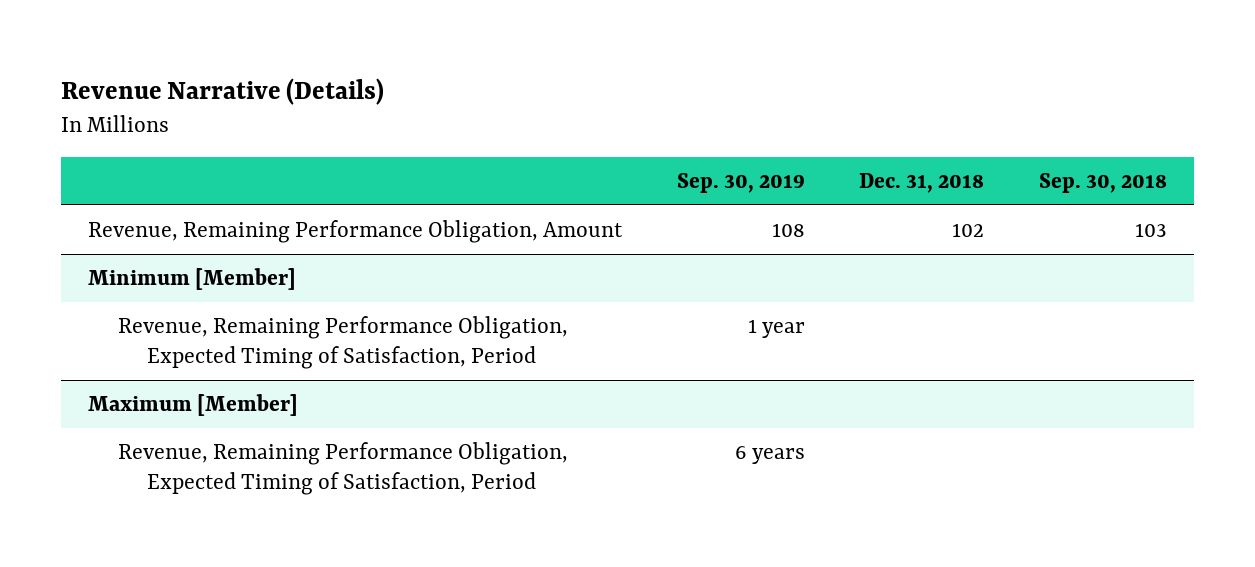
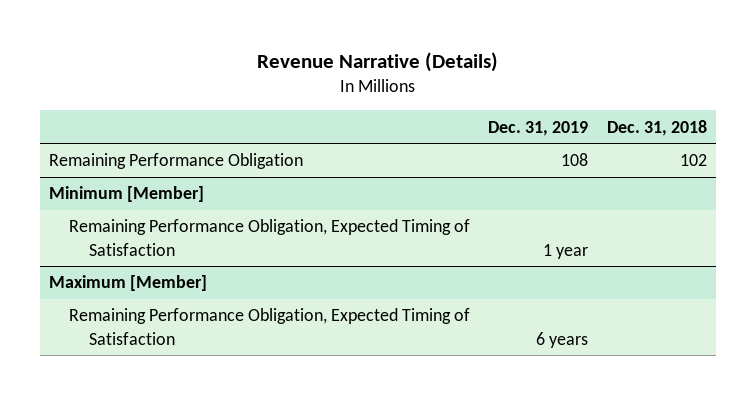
[676,172,805,193] Sep. 30, 2019 -> none
[1039,172,1168,193] Sep. 30, 2018 -> none
none -> [488,120,589,136] Dec. 31, 2019
[88,219,624,243] Revenue, Remaining Performance Obligation, Amount -> [48,153,303,170] Remaining Performance Obligation
[117,315,568,369] Revenue, Remaining Performance Obligation, Expected Timing of Satisfaction, Period -> [69,219,471,256] Remaining Performance Obligation, Expected Timing of Satisfaction
[117,441,568,495] Revenue, Remaining Performance Obligation, Expected Timing of Satisfaction, Period -> [69,308,471,345] Remaining Performance Obligation, Expected Timing of Satisfaction

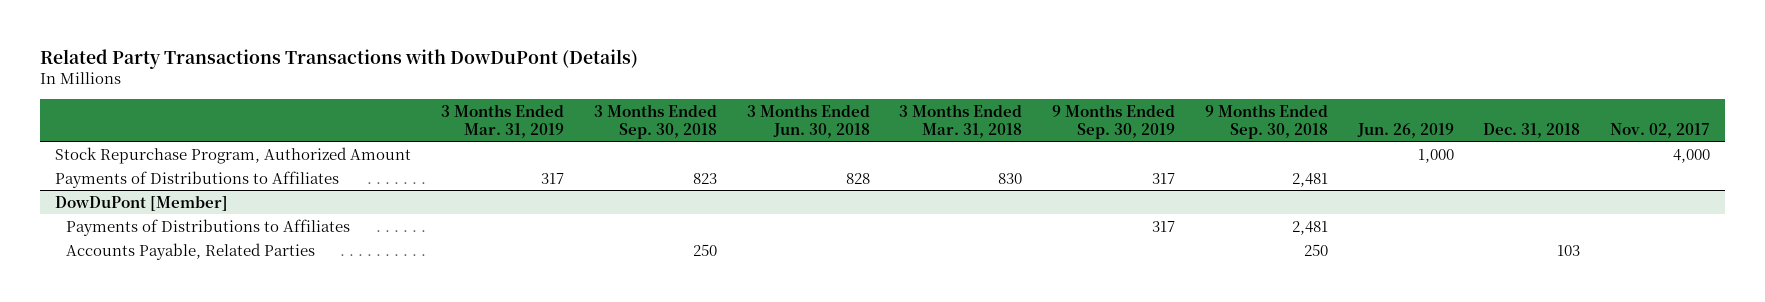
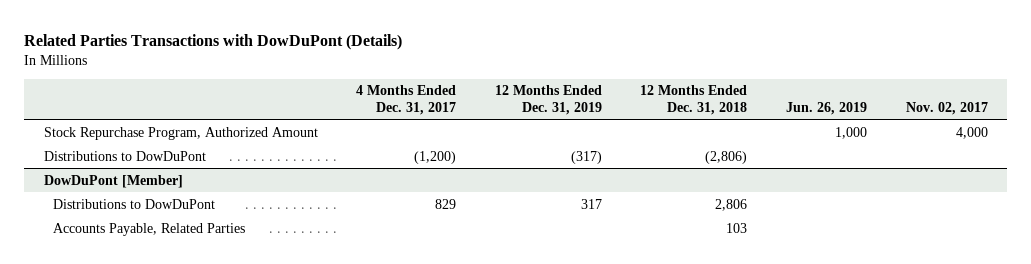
[40,48,639,69] Related Party Transactions Transactions with DowDuPont (Details) -> [24,33,403,50] Related Parties Transactions with DowDuPont (Details)
[441,103,565,138] 3 Months Ended Mar. 31, 2019 -> none
[593,103,717,139] 3 Months Ended Sep. 30, 2018 -> none
[746,103,870,138] 3 Months Ended Jun. 30, 2018 -> none
[899,103,1023,138] 3 Months Ended Mar. 31, 2018 -> none
[1052,103,1176,139] 9 Months Ended Sep. 30, 2019 -> none
[1204,103,1328,139] 9 Months Ended Sep. 30, 2018 -> none
[1483,122,1581,138] Dec. 31, 2018 -> none
none -> [356,85,457,115] 4 Months Ended Dec. 31, 2017
none -> [494,85,602,115] 12 Months Ended Dec. 31, 2019
none -> [640,85,748,115] 12 Months Ended Dec. 31, 2018
[55,170,340,188] Payments of Distributions to Affiliates -> [43,150,206,161] Distributions to DowDuPont
[66,218,351,236] Payments of Distributions to Affiliates -> [53,198,216,209] Distributions to DowDuPont

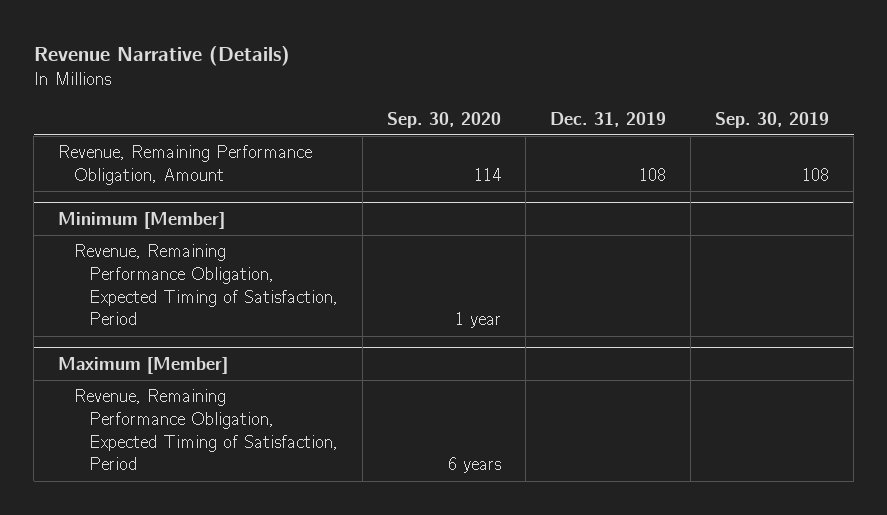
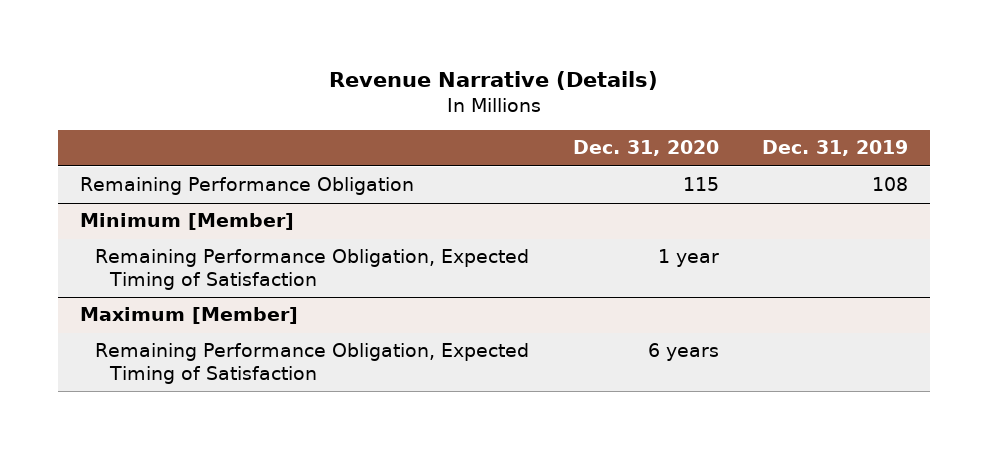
[387,111,502,128] Sep. 30, 2020 -> none
[715,111,830,128] Sep. 30, 2019 -> none
none -> [572,140,719,157] Dec. 31, 2020
[58,145,313,186] Revenue, Remaining Performance Obligation, Amount -> [80,177,415,196] Remaining Performance Obligation
[73,244,339,326] Revenue, Remaining Performance Obligation, Expected Timing of Satisfaction, Period -> [94,249,529,291] Remaining Performance Obligation, Expected Timing of Satisfaction
[73,389,339,471] Revenue, Remaining Performance Obligation, Expected Timing of Satisfaction, Period -> [94,343,529,385] Remaining Performance Obligation, Expected Timing of Satisfaction

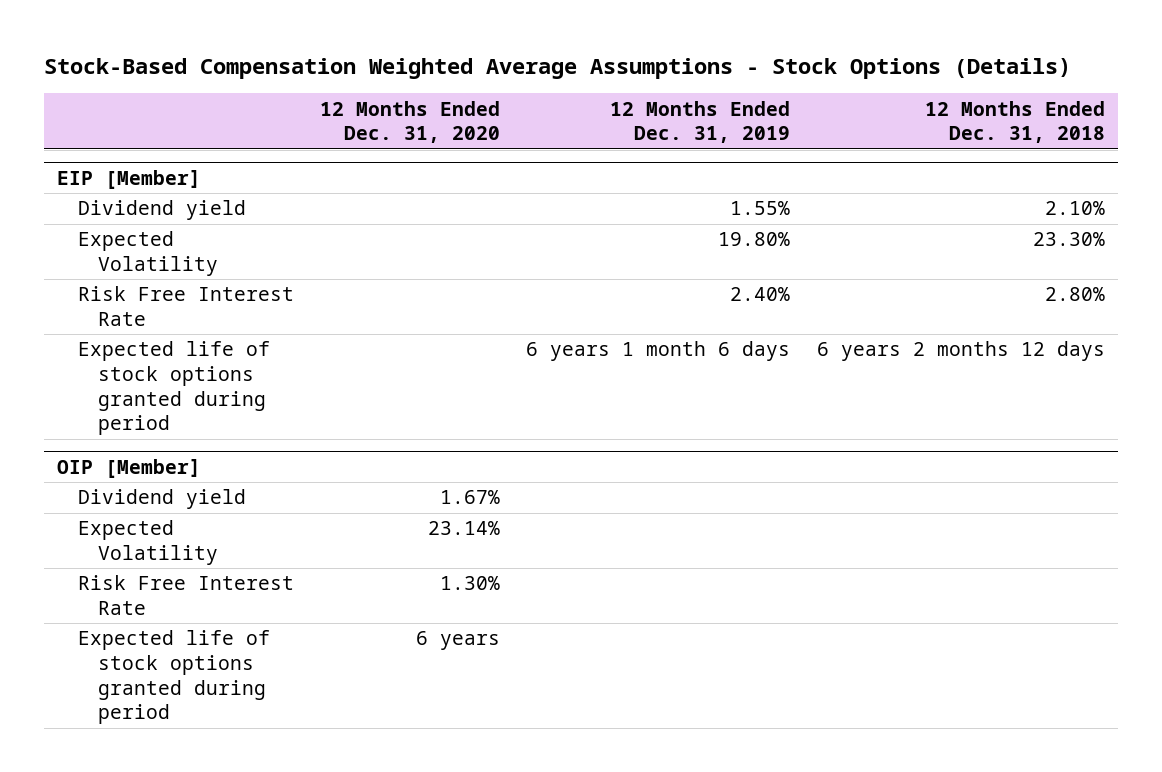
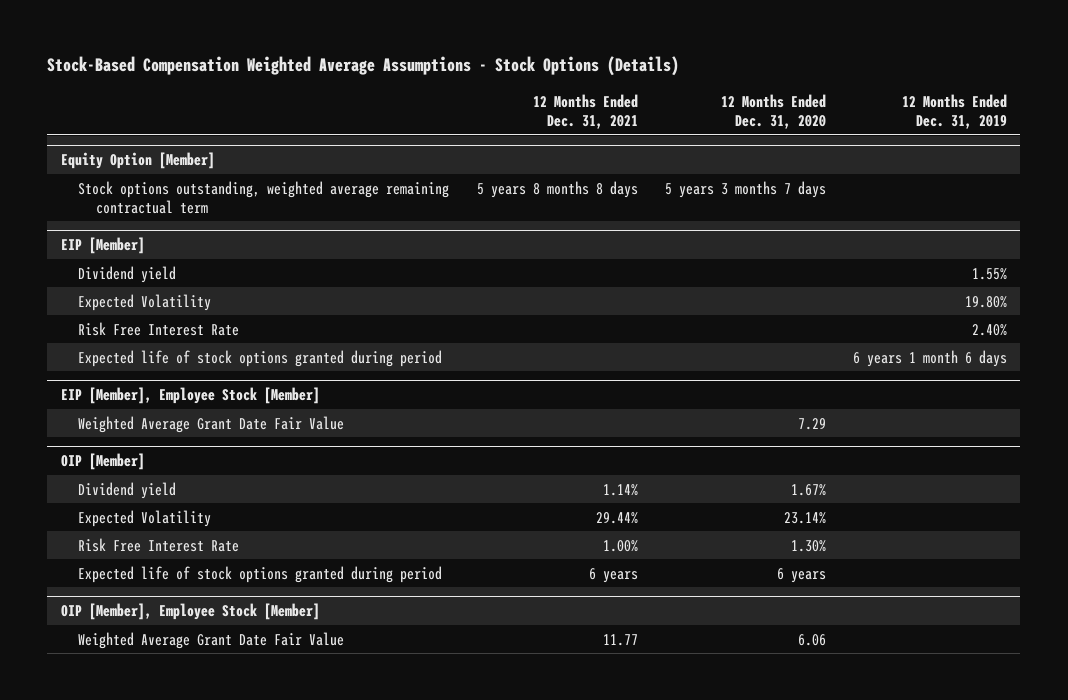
[924,100,1105,144] 12 Months Ended Dec. 31, 2018 -> none
none -> [532,93,638,129] 12 Months Ended Dec. 31, 2021
none -> [60,152,215,170] Equity Option [Member]
none -> [78,180,450,214] Stock options outstanding, weighted average remaining contractual term
none -> [60,387,320,405] EIP [Member], Employee Stock [Member]
none -> [78,415,345,433] Weighted Average Grant Date Fair Value
none -> [60,603,320,621] OIP [Member], Employee Stock [Member]
none -> [78,631,345,649] Weighted Average Grant Date Fair Value

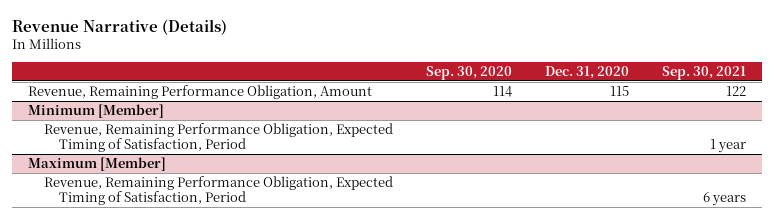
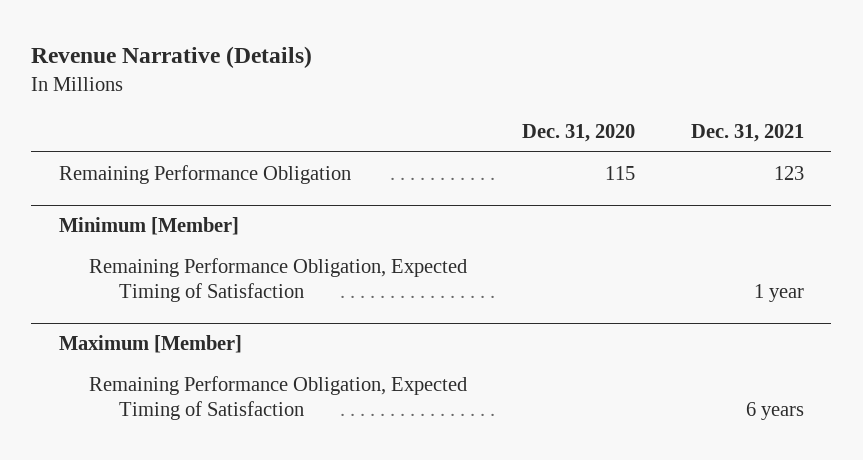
[425,66,512,81] Sep. 30, 2020 -> none
[661,66,746,81] Sep. 30, 2021 -> none
none -> [690,124,804,143] Dec. 31, 2021
[28,85,373,100] Revenue, Remaining Performance Obligation, Amount -> [59,164,352,184] Remaining Performance Obligation
[43,123,393,153] Revenue, Remaining Performance Obligation, Expected Timing of Satisfaction, Period -> [88,257,467,302] Remaining Performance Obligation, Expected Timing of Satisfaction
[43,176,393,206] Revenue, Remaining Performance Obligation, Expected Timing of Satisfaction, Period -> [88,375,467,420] Remaining Performance Obligation, Expected Timing of Satisfaction

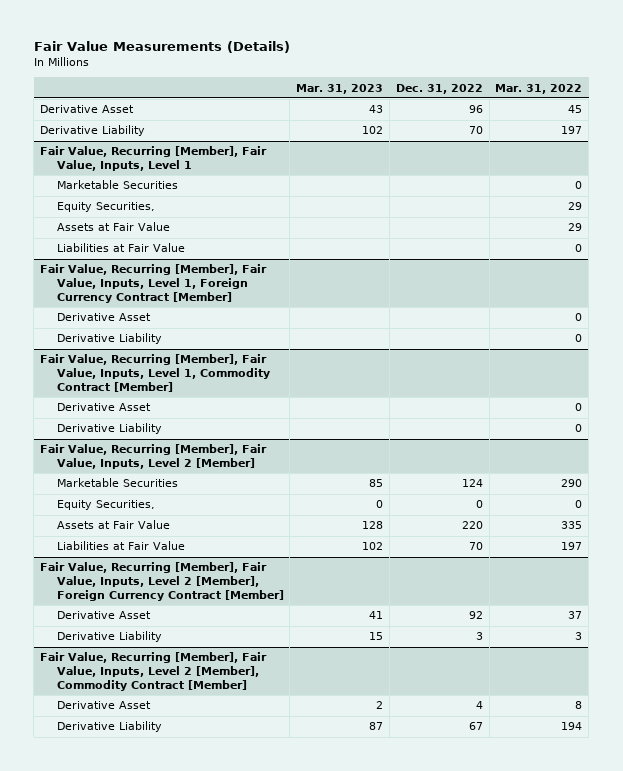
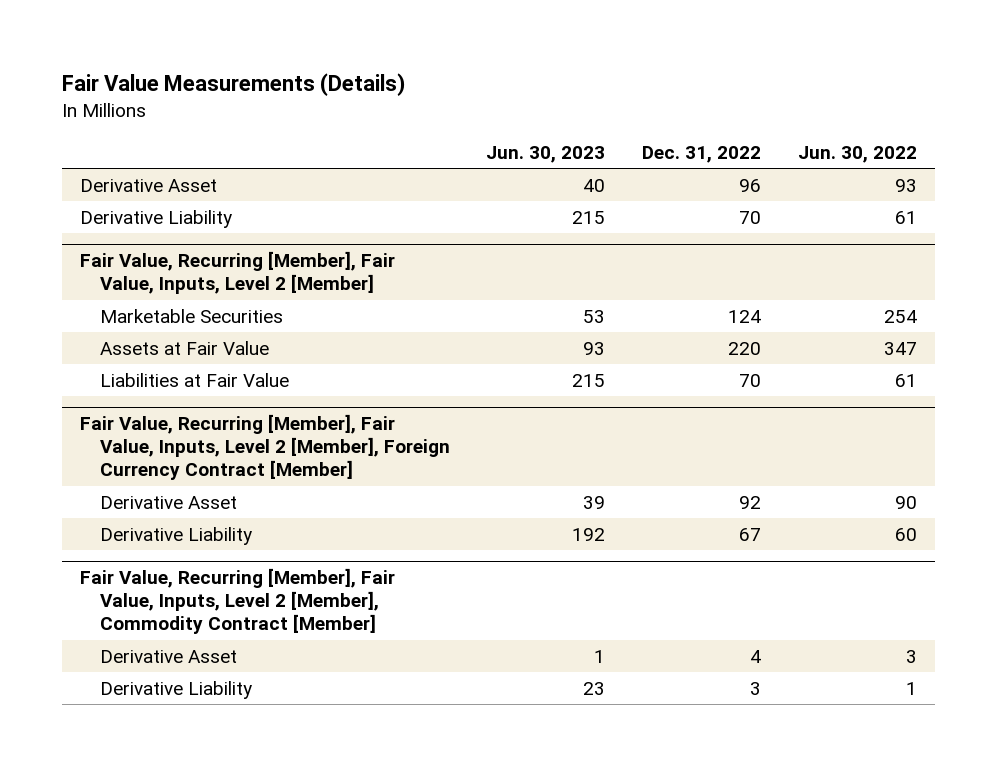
[296,83,384,94] Mar. 31, 2023 -> none
[495,83,583,94] Mar. 31, 2022 -> none
none -> [486,145,606,163] Jun. 30, 2023
none -> [797,145,917,163] Jun. 30, 2022
[40,146,268,171] Fair Value, Recurring [Member], Fair Value, Inputs, Level 1 -> none
[56,180,178,190] Marketable Securities -> none
[56,202,155,213] Equity Securities, -> none
[56,222,170,232] Assets at Fair Value -> none
[56,243,185,253] Liabilities at Fair Value -> none
[40,264,268,303] Fair Value, Recurring [Member], Fair Value, Inputs, Level 1, Foreign Currency Contract [Member] -> none
[56,313,151,322] Derivative Asset -> none
[56,333,162,345] Derivative Liability -> none
[40,354,270,392] Fair Value, Recurring [Member], Fair Value, Inputs, Level 1, Commodity Contract [Member] -> none
[56,403,151,412] Derivative Asset -> none
[56,423,162,435] Derivative Liability -> none
[56,500,155,511] Equity Securities, -> none
[475,632,483,641] 3 -> [739,527,762,541] 67
[468,722,483,731] 67 -> [750,681,762,695] 3

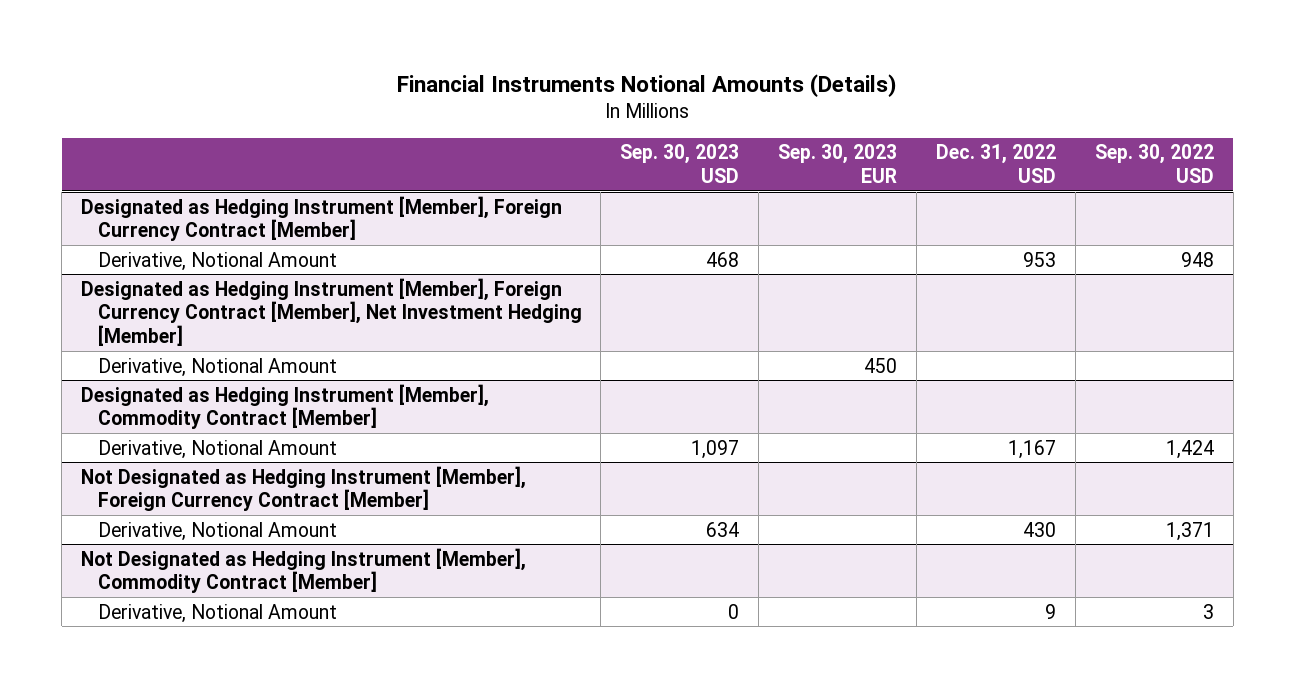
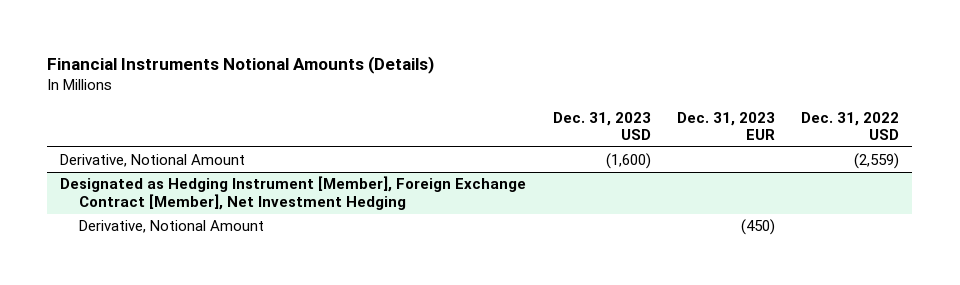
[620,144,740,183] Sep. 30, 2023 USD -> none
[778,144,898,183] Sep. 30, 2023 EUR -> none
[1094,144,1214,183] Sep. 30, 2022 USD -> none
none -> [552,111,651,141] Dec. 31, 2023 USD
none -> [676,111,775,141] Dec. 31, 2023 EUR
[81,195,563,242] Designated as Hedging Instrument [Member], Foreign Currency Contract [Member] -> none
[97,251,337,271] Derivative, Notional Amount -> none
none -> [60,154,246,168] Derivative, Notional Amount
[81,277,582,346] Designated as Hedging Instrument [Member], Foreign Currency Contract [Member], Net Investment Hedging [Member] -> [60,176,527,210] Designated as Hedging Instrument [Member], Foreign Exchange Contract [Member], Net Investment Hedging
[81,383,490,430] Designated as Hedging Instrument [Member], Commodity Contract [Member] -> none
[97,439,337,459] Derivative, Notional Amount -> none
[81,465,527,512] Not Designated as Hedging Instrument [Member], Foreign Currency Contract [Member] -> none
[97,521,337,541] Derivative, Notional Amount -> none
[81,547,527,594] Not Designated as Hedging Instrument [Member], Commodity Contract [Member] -> none
[97,603,337,623] Derivative, Notional Amount -> none

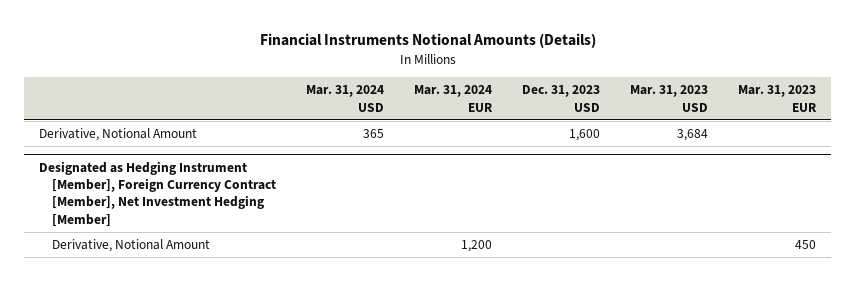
[676,111,775,141] Dec. 31, 2023 EUR -> none
[801,111,900,141] Dec. 31, 2022 USD -> none
none -> [305,85,384,112] Mar. 31, 2024 USD
none -> [413,85,493,112] Mar. 31, 2024 EUR
none -> [629,85,708,112] Mar. 31, 2023 USD
none -> [737,85,817,112] Mar. 31, 2023 EUR
[605,153,651,170] (1,600) -> [568,129,600,142] 1,600
[60,176,527,210] Designated as Hedging Instrument [Member], Foreign Exchange Contract [Member], Net Investment Hedging -> [39,160,276,227] Designated as Hedging Instrument [Member], Foreign Currency Contract [Member], Net Investment Hedging [Member]

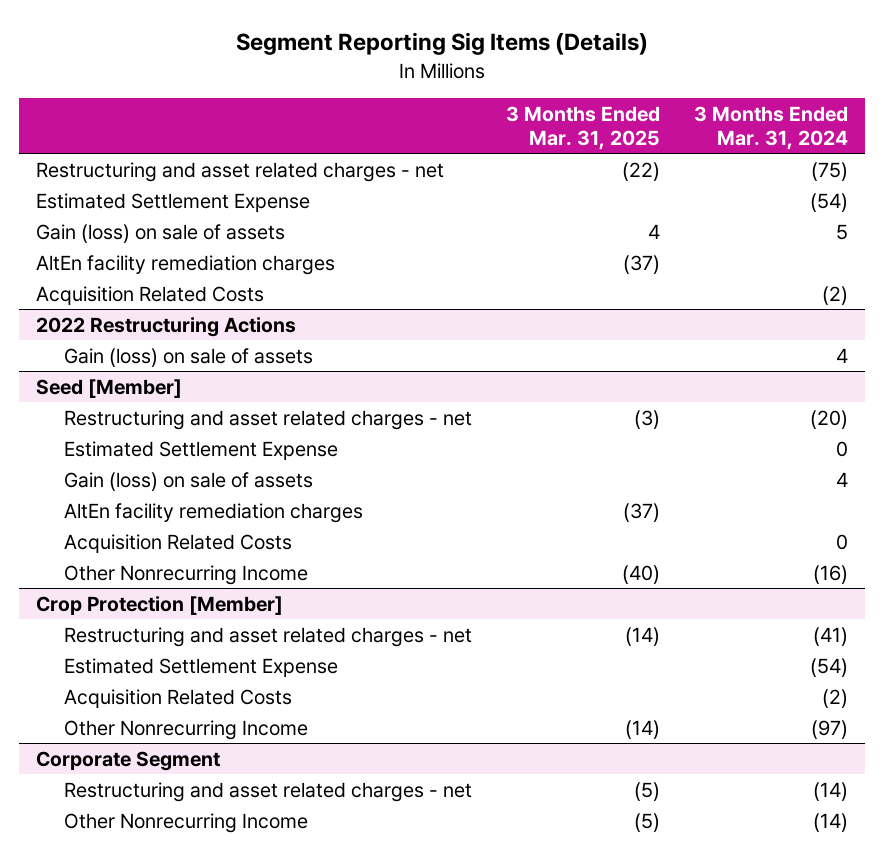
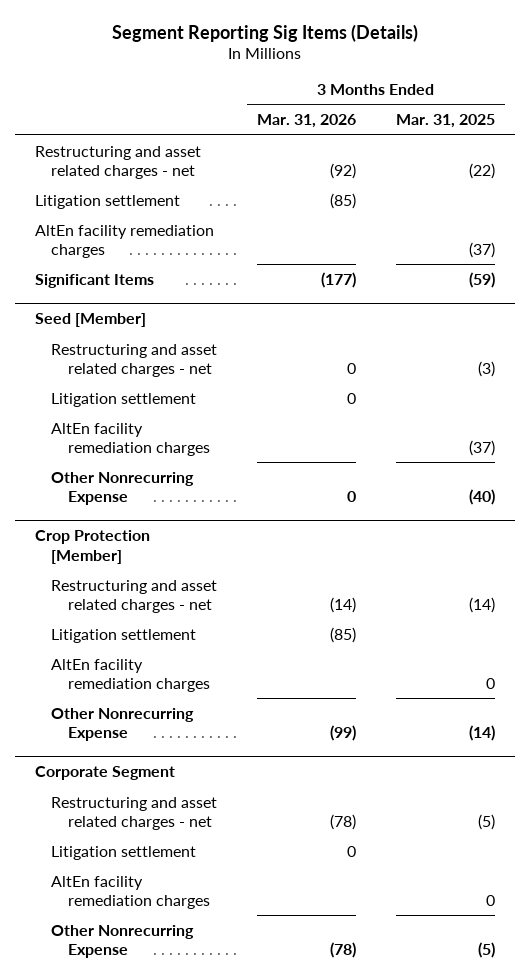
[693,105,848,150] 3 Months Ended Mar. 31, 2024 -> none
none -> [257,114,357,129] Mar. 31, 2026
[36,192,311,212] Estimated Settlement Expense -> none
[36,223,286,243] Gain (loss) on sale of assets -> none
none -> [34,194,180,209] Litigation settlement
[36,285,265,305] Acquisition Related Costs -> none
[36,316,297,337] 2022 Restructuring Actions -> none
[63,347,313,367] Gain (loss) on sale of assets -> none
none -> [34,273,154,288] Significant Items
[63,440,338,460] Estimated Settlement Expense -> none
[63,471,313,491] Gain (loss) on sale of assets -> none
none -> [51,392,197,407] Litigation settlement
[63,533,292,553] Acquisition Related Costs -> none
[63,564,308,585] Other Nonrecurring Income -> [51,471,195,505] Other Nonrecurring Expense
[63,657,338,677] Estimated Settlement Expense -> none
[63,688,292,708] Acquisition Related Costs -> none
none -> [51,628,197,643] Litigation settlement
none -> [51,658,210,692] AltEn facility remediation charges
[63,719,308,740] Other Nonrecurring Income -> [51,707,195,741] Other Nonrecurring Expense
none -> [51,845,197,860] Litigation settlement
none -> [51,875,210,909] AltEn facility remediation charges
[63,812,308,833] Other Nonrecurring Income -> [51,924,195,958] Other Nonrecurring Expense

